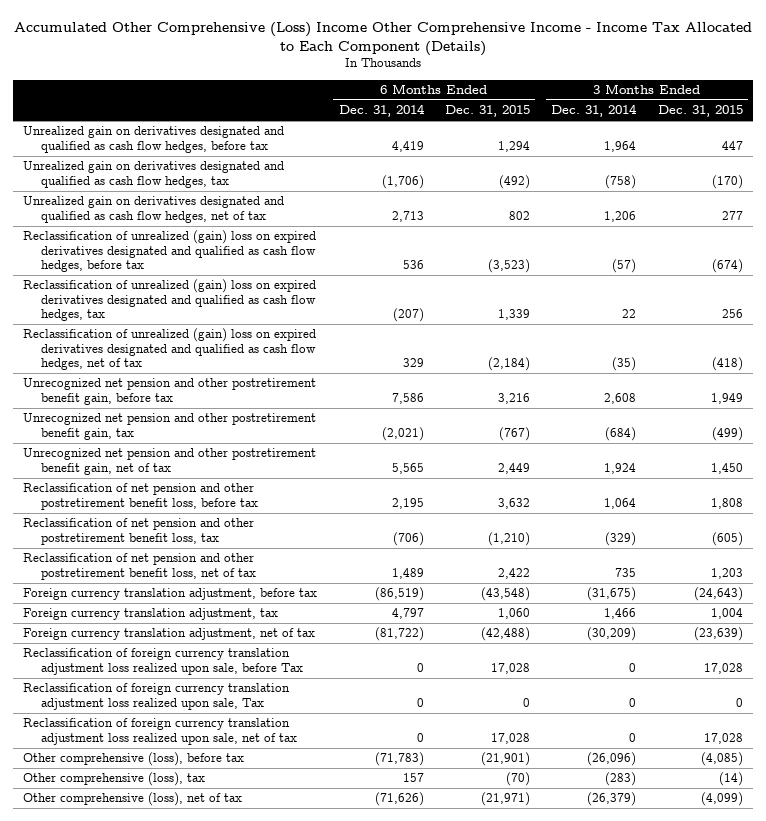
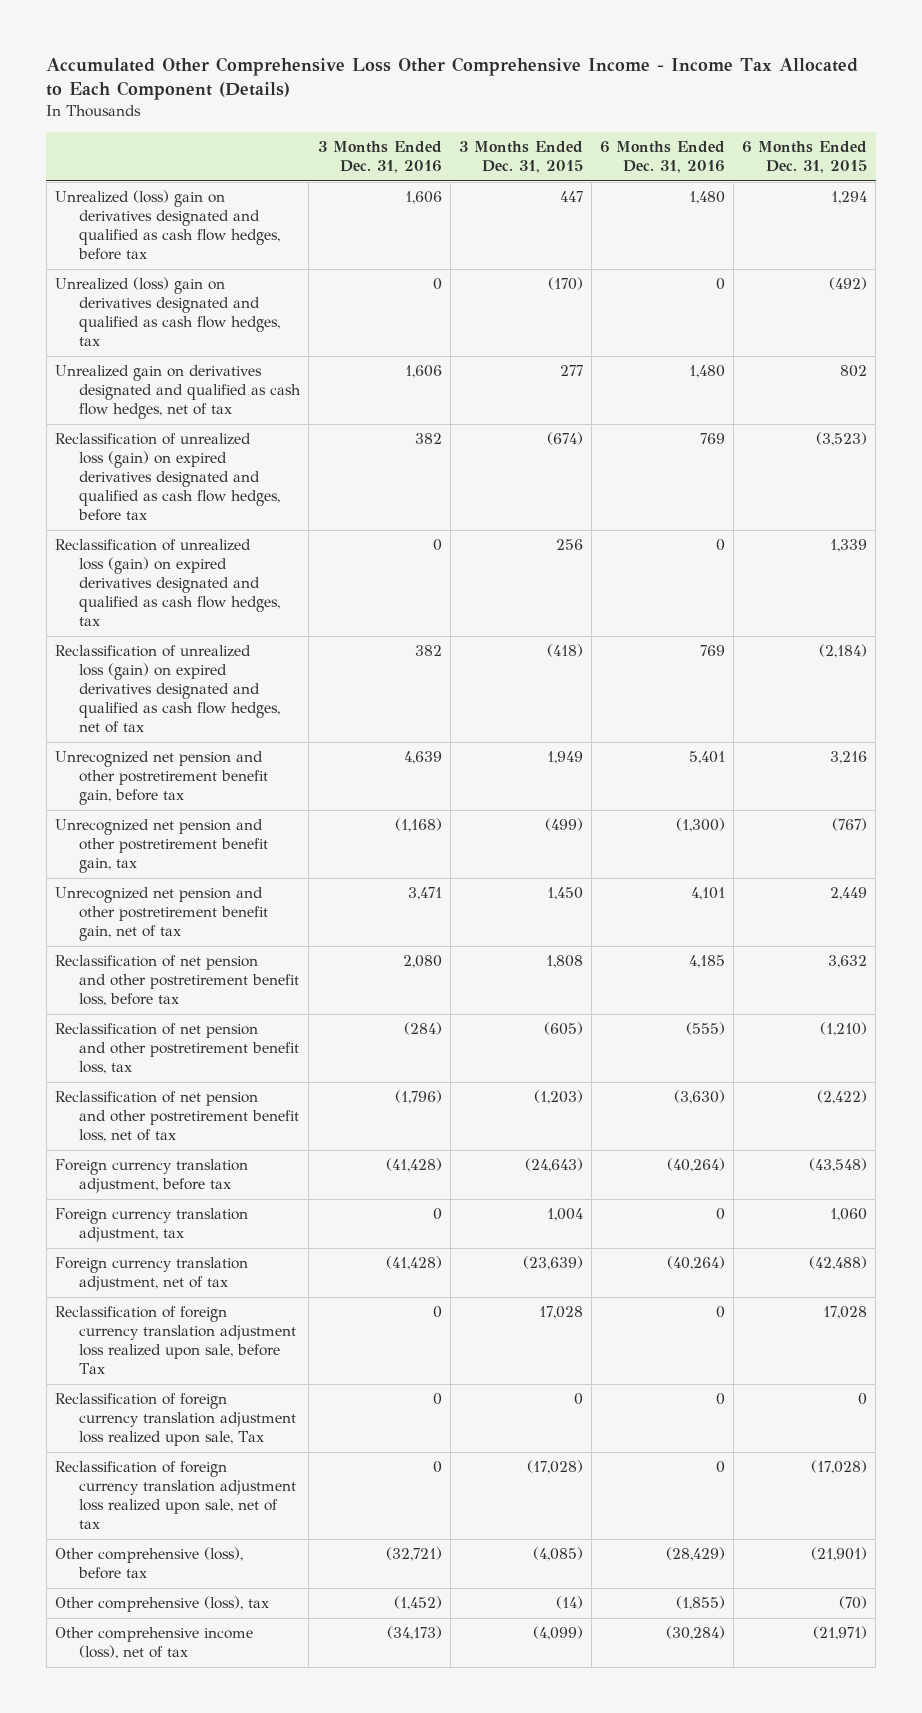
[13,21,752,56] Accumulated Other Comprehensive (Loss) Income Other Comprehensive Income - Income Tax Allocated to Each Component (Details) -> [46,56,859,101] Accumulated Other Comprehensive Loss Other Comprehensive Income - Income Tax Allocated to Each Component (Details)
[338,104,425,118] Dec. 31, 2014 -> none
[551,104,638,118] Dec. 31, 2014 -> none
none -> [317,141,442,174] 3 Months Ended Dec. 31, 2016
none -> [600,141,726,174] 6 Months Ended Dec. 31, 2016
[23,126,285,153] Unrealized gain on derivatives designated and qualified as cash flow hedges, before tax -> [54,190,281,261] Unrealized (loss) gain on derivatives designated and qualified as cash flow hedges, before tax
[23,161,285,188] Unrealized gain on derivatives designated and qualified as cash flow hedges, tax -> [54,277,281,347] Unrealized (loss) gain on derivatives designated and qualified as cash flow hedges, tax
[23,230,317,272] Reclassification of unrealized (gain) loss on expired derivatives designated and qualified as cash flow hedges, before tax -> [54,433,281,522] Reclassification of unrealized loss (gain) on expired derivatives designated and qualified as cash flow hedges, before tax
[23,279,317,321] Reclassification of unrealized (gain) loss on expired derivatives designated and qualified as cash flow hedges, tax -> [54,539,281,627] Reclassification of unrealized loss (gain) on expired derivatives designated and qualified as cash flow hedges, tax
[23,328,317,370] Reclassification of unrealized (gain) loss on expired derivatives designated and qualified as cash flow hedges, net of tax -> [54,645,281,734] Reclassification of unrealized loss (gain) on expired derivatives designated and qualified as cash flow hedges, net of tax
[497,567,530,579] 2,422 -> [817,1090,868,1105] (2,422)
[710,567,743,579] 1,203 -> [533,1090,583,1105] (1,203)
[490,732,530,744] 17,028 -> [811,1460,868,1475] (17,028)
[703,732,743,744] 17,028 -> [526,1460,583,1475] (17,028)
[23,792,243,807] Other comprehensive (loss), net of tax -> [54,1627,253,1660] Other comprehensive income (loss), net of tax

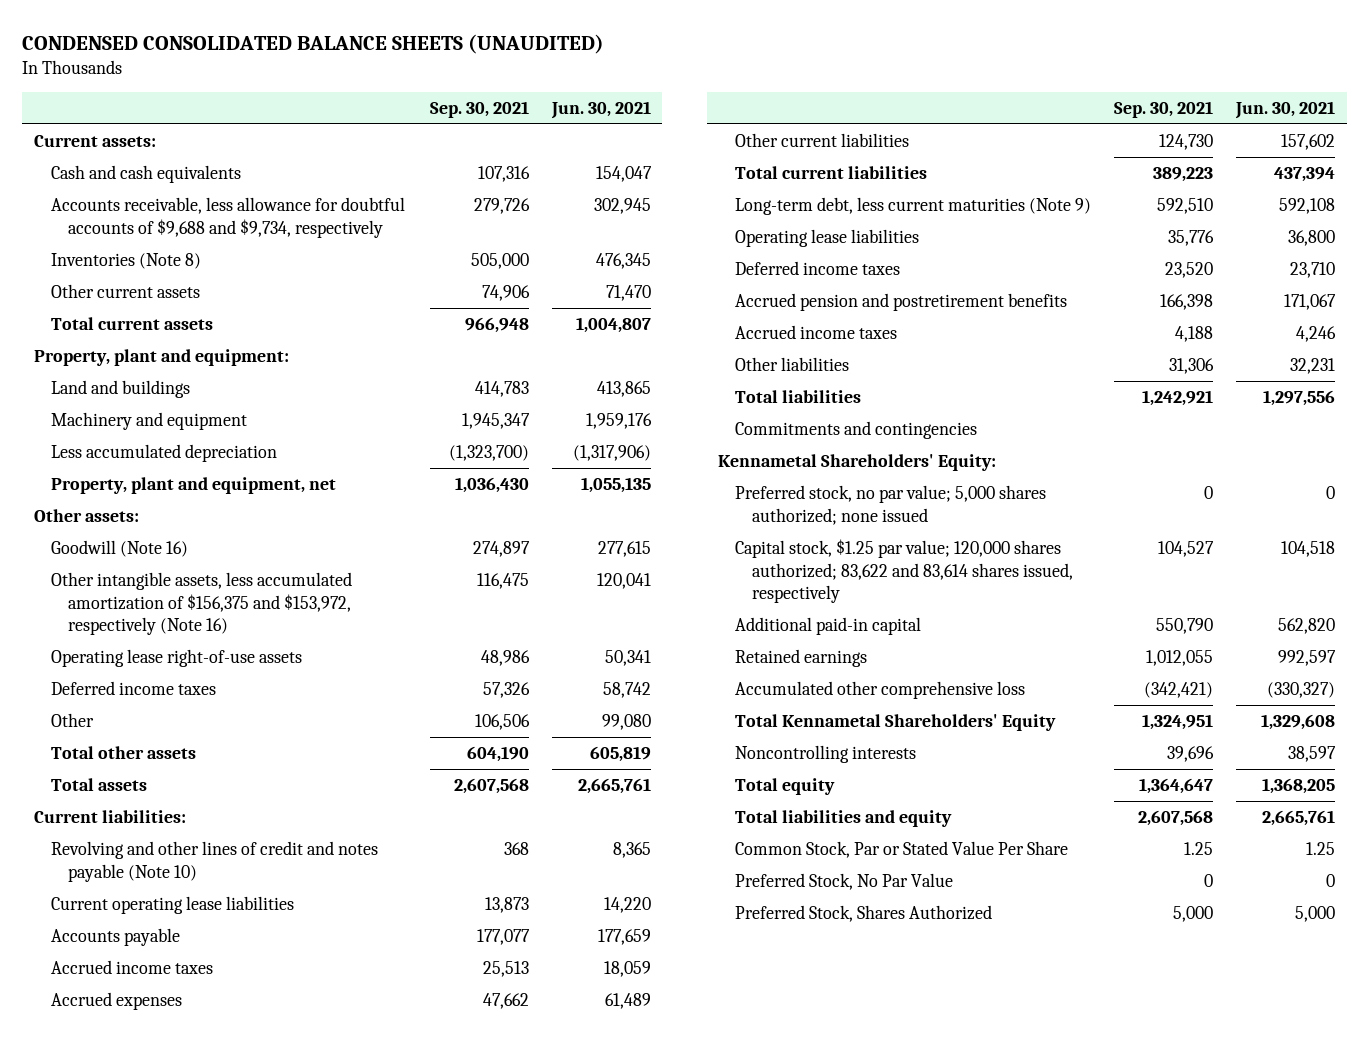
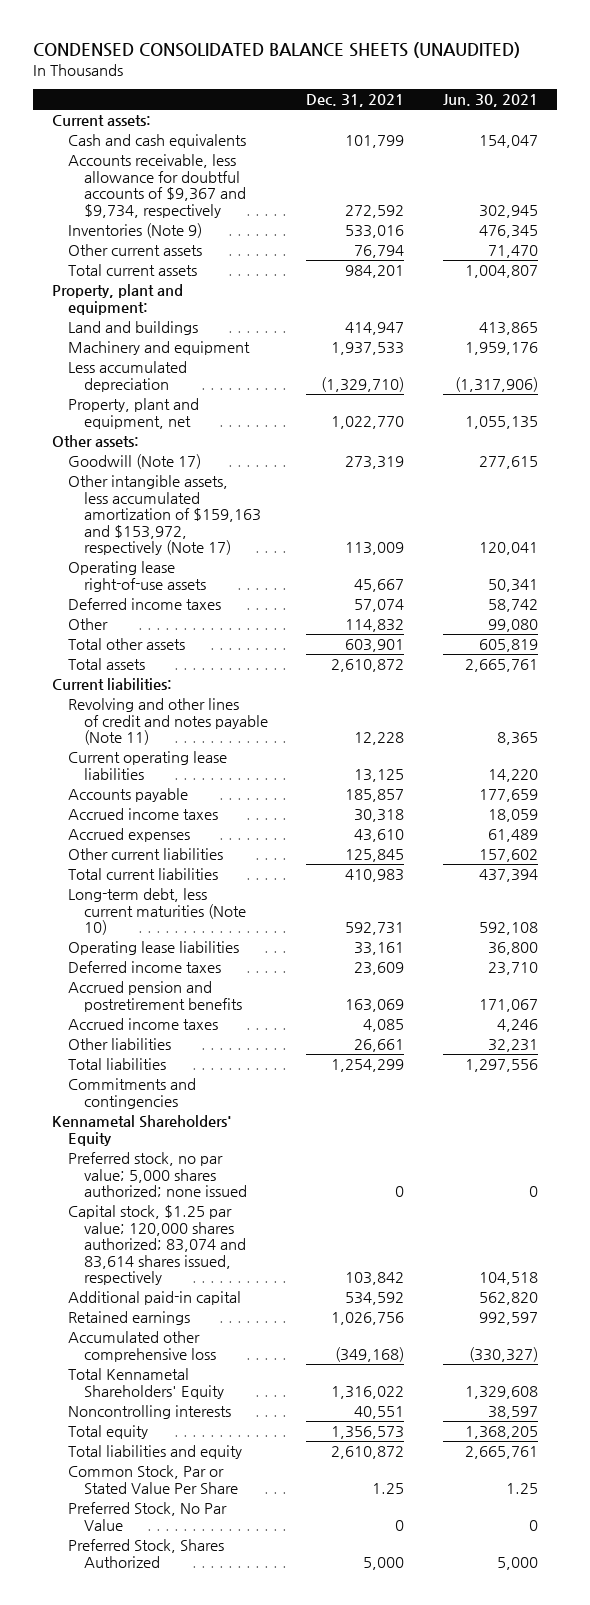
[429,100,529,118] Sep. 30, 2021 -> none
none -> [306,93,405,107] Dec. 31, 2021
[50,197,405,238] Accounts receivable, less allowance for doubtful accounts of $9,688 and $9,734, respectively -> [68,154,246,218] Accounts receivable, less allowance for doubtful accounts of $9,367 and $9,734, respectively
[50,253,201,270] Inventories (Note 8) -> [68,223,203,239] Inventories (Note 9)
[50,540,188,558] Goodwill (Note 16) -> [68,454,202,470] Goodwill (Note 17)
[50,572,352,636] Other intangible assets, less accumulated amortization of $156,375 and $153,972, respectively (Note 16) -> [68,475,261,556] Other intangible assets, less accumulated amortization of $159,163 and $153,972, respectively (Note 17)
[50,841,378,882] Revolving and other lines of credit and notes payable (Note 10) -> [68,698,268,746] Revolving and other lines of credit and notes payable (Note 11)
[735,197,1092,216] Long-term debt, less current maturities (Note 9) -> [68,888,246,936] Long-term debt, less current maturities (Note 10)
[718,454,997,472] Kennametal Shareholders' Equity: -> [52,1115,233,1146] Kennametal Shareholders' Equity
[735,539,1074,604] Capital stock, $1.25 par value; 120,000 shares authorized; 83,622 and 83,614 shares issued, respectively -> [68,1205,246,1286] Capital stock, $1.25 par value; 120,000 shares authorized; 83,074 and 83,614 shares issued, respectively

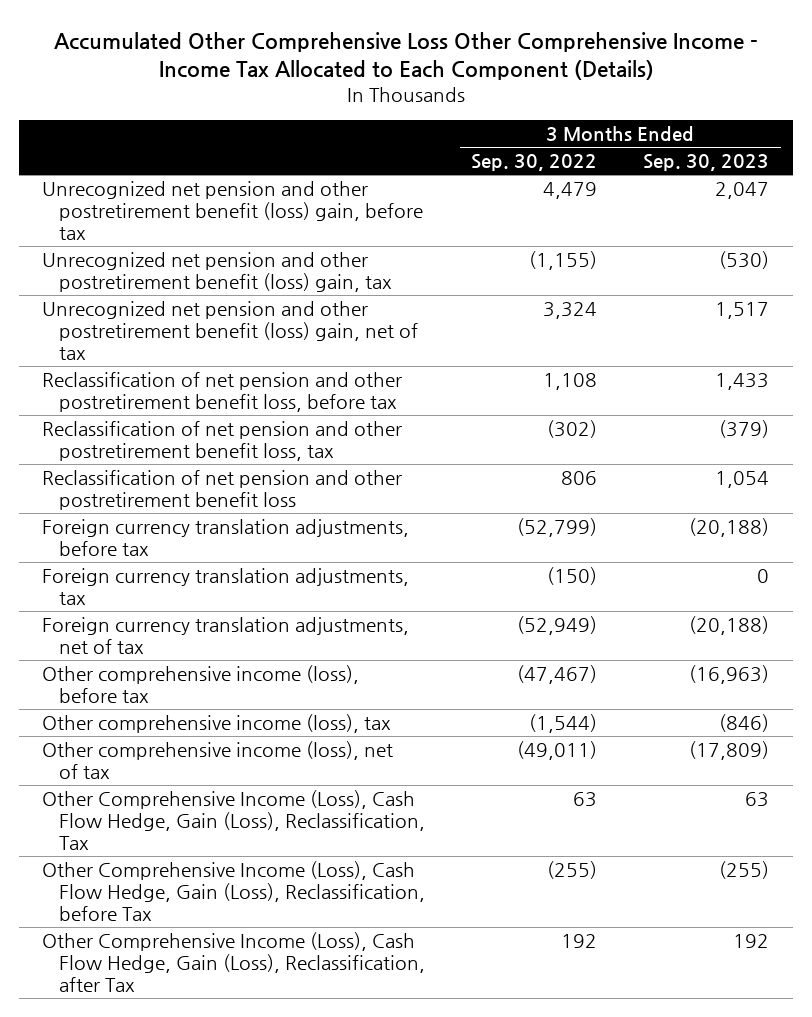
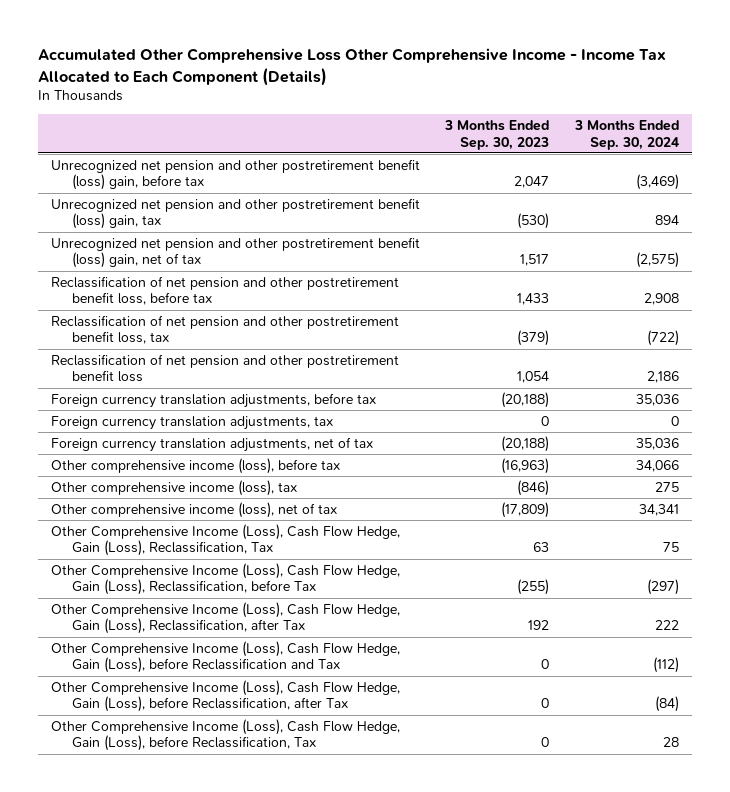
[471,154,598,172] Sep. 30, 2022 -> none
none -> [573,120,679,150] 3 Months Ended Sep. 30, 2024
none -> [50,640,400,674] Other Comprehensive Income (Loss), Cash Flow Hedge, Gain (Loss), before Reclassification and Tax
none -> [50,679,400,713] Other Comprehensive Income (Loss), Cash Flow Hedge, Gain (Loss), before Reclassification, after Tax
none -> [50,718,400,752] Other Comprehensive Income (Loss), Cash Flow Hedge, Gain (Loss), before Reclassification, Tax

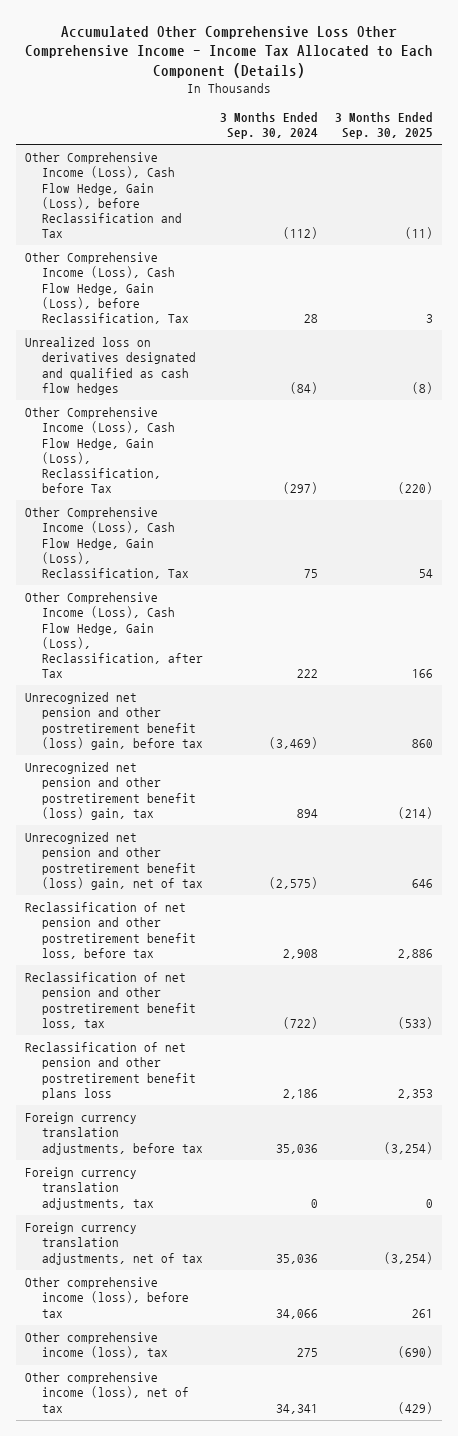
[444,120,550,150] 3 Months Ended Sep. 30, 2023 -> none
none -> [335,112,434,140] 3 Months Ended Sep. 30, 2025
[50,640,400,674] Other Comprehensive Income (Loss), Cash Flow Hedge, Gain (Loss), before Reclassification and Tax -> [24,152,182,238] Other Comprehensive Income (Loss), Cash Flow Hedge, Gain (Loss), before Reclassification and Tax
[50,718,400,752] Other Comprehensive Income (Loss), Cash Flow Hedge, Gain (Loss), before Reclassification, Tax -> [24,252,189,324] Other Comprehensive Income (Loss), Cash Flow Hedge, Gain (Loss), before Reclassification, Tax
none -> [24,337,196,395] Unrealized loss on derivatives designated and qualified as cash flow hedges
[50,562,400,596] Other Comprehensive Income (Loss), Cash Flow Hedge, Gain (Loss), Reclassification, before Tax -> [24,407,175,493] Other Comprehensive Income (Loss), Cash Flow Hedge, Gain (Loss), Reclassification, before Tax
[50,523,400,557] Other Comprehensive Income (Loss), Cash Flow Hedge, Gain (Loss), Reclassification, Tax -> [24,507,189,579] Other Comprehensive Income (Loss), Cash Flow Hedge, Gain (Loss), Reclassification, Tax
[50,601,400,635] Other Comprehensive Income (Loss), Cash Flow Hedge, Gain (Loss), Reclassification, after Tax -> [24,592,203,678] Other Comprehensive Income (Loss), Cash Flow Hedge, Gain (Loss), Reclassification, after Tax
[50,353,399,383] Reclassification of net pension and other postretirement benefit loss -> [24,1042,196,1100] Reclassification of net pension and other postretirement benefit plans loss
[50,679,400,713] Other Comprehensive Income (Loss), Cash Flow Hedge, Gain (Loss), before Reclassification, after Tax -> none

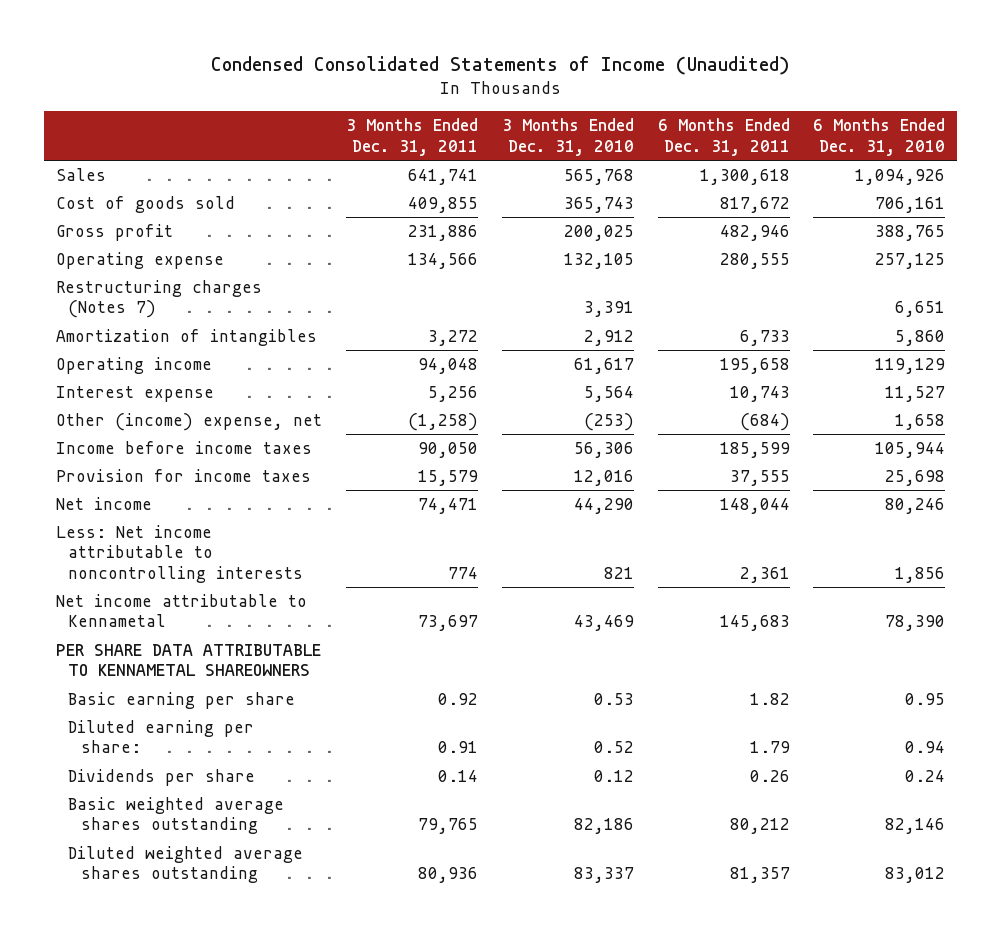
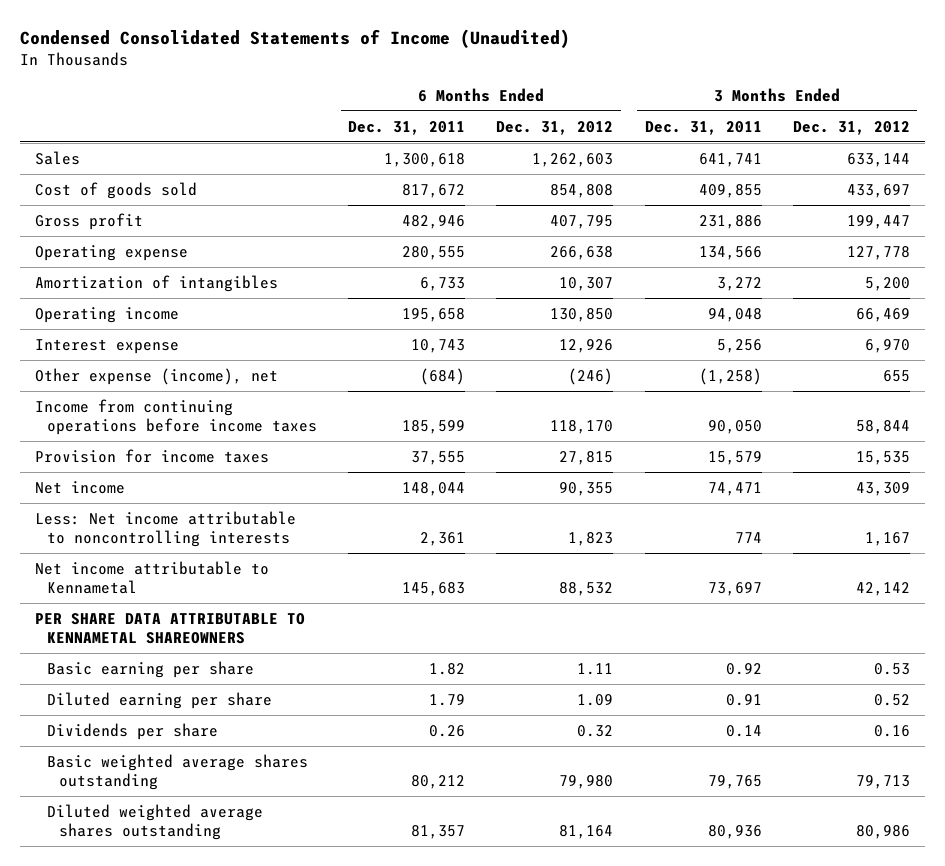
[501,118,634,156] 3 Months Ended Dec. 31, 2010 -> none
[813,118,946,156] 6 Months Ended Dec. 31, 2010 -> none
none -> [496,120,614,135] Dec. 31, 2012
none -> [792,120,910,135] Dec. 31, 2012
[56,279,263,319] Restructuring charges (Notes 7) -> none
[56,412,323,431] Other (income) expense, net -> [35,367,279,385] Other expense (income), net
[56,440,313,454] Income before income taxes -> [35,398,318,435] Income from continuing operations before income taxes
[68,719,255,754] Diluted earning per share: -> [47,691,273,709] Diluted earning per share

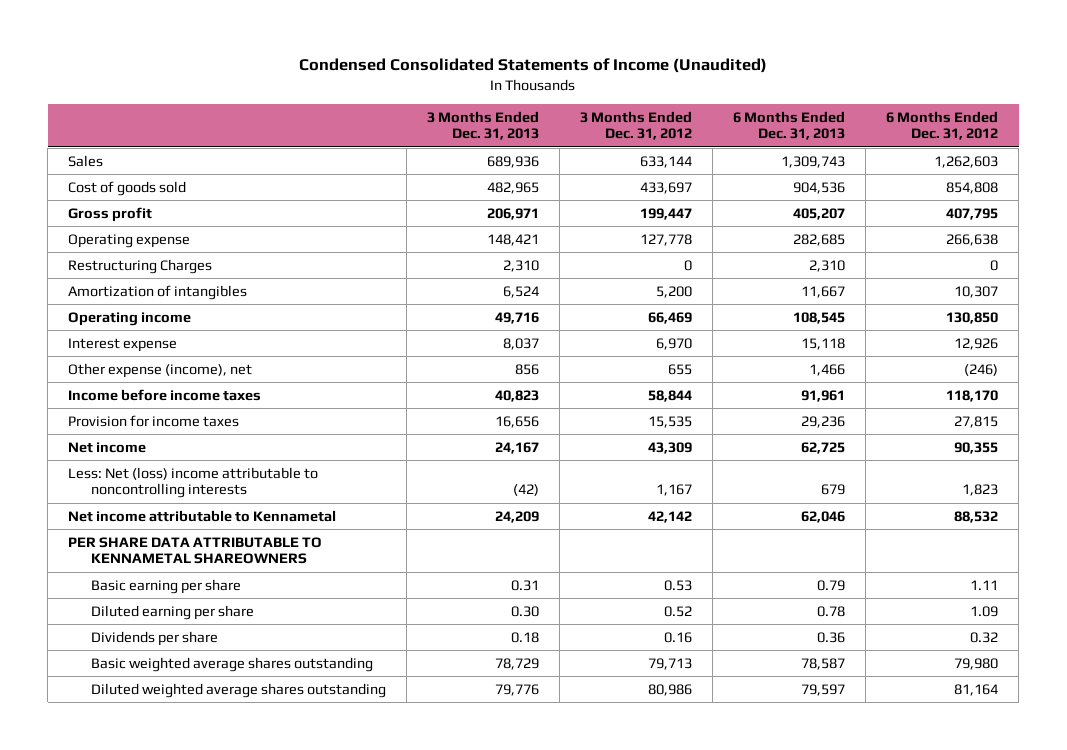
[348,120,466,135] Dec. 31, 2011 -> none
[644,120,762,135] Dec. 31, 2011 -> none
none -> [426,110,539,141] 3 Months Ended Dec. 31, 2013
none -> [733,110,846,141] 6 Months Ended Dec. 31, 2013
none -> [68,258,213,274] Restructuring Charges
[35,398,318,435] Income from continuing operations before income taxes -> [68,388,262,401] Income before income taxes
[35,510,297,547] Less: Net income attributable to noncontrolling interests -> [68,466,319,499] Less: Net (loss) income attributable to noncontrolling interests

